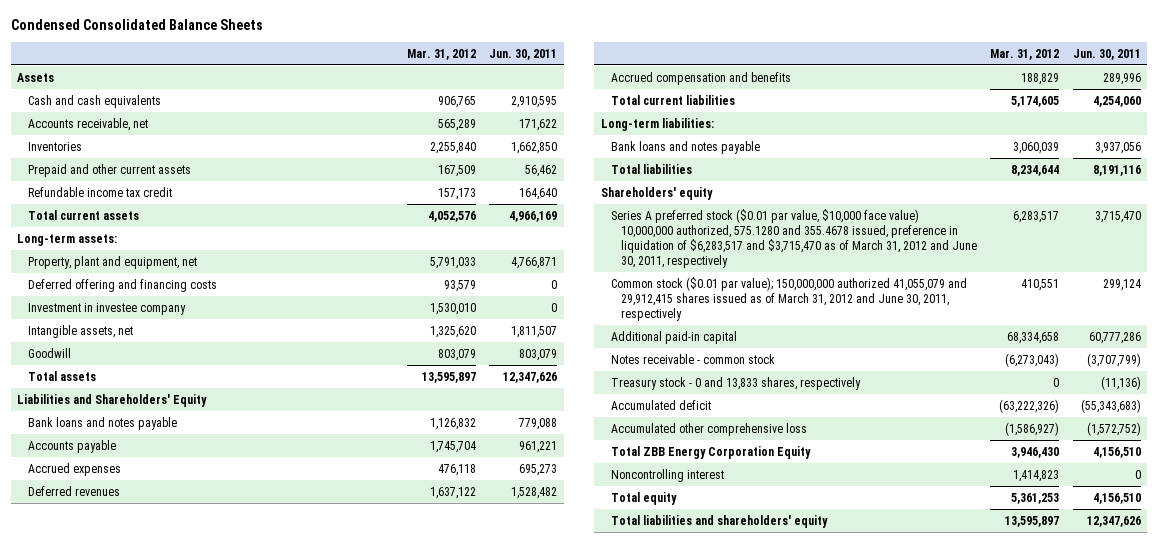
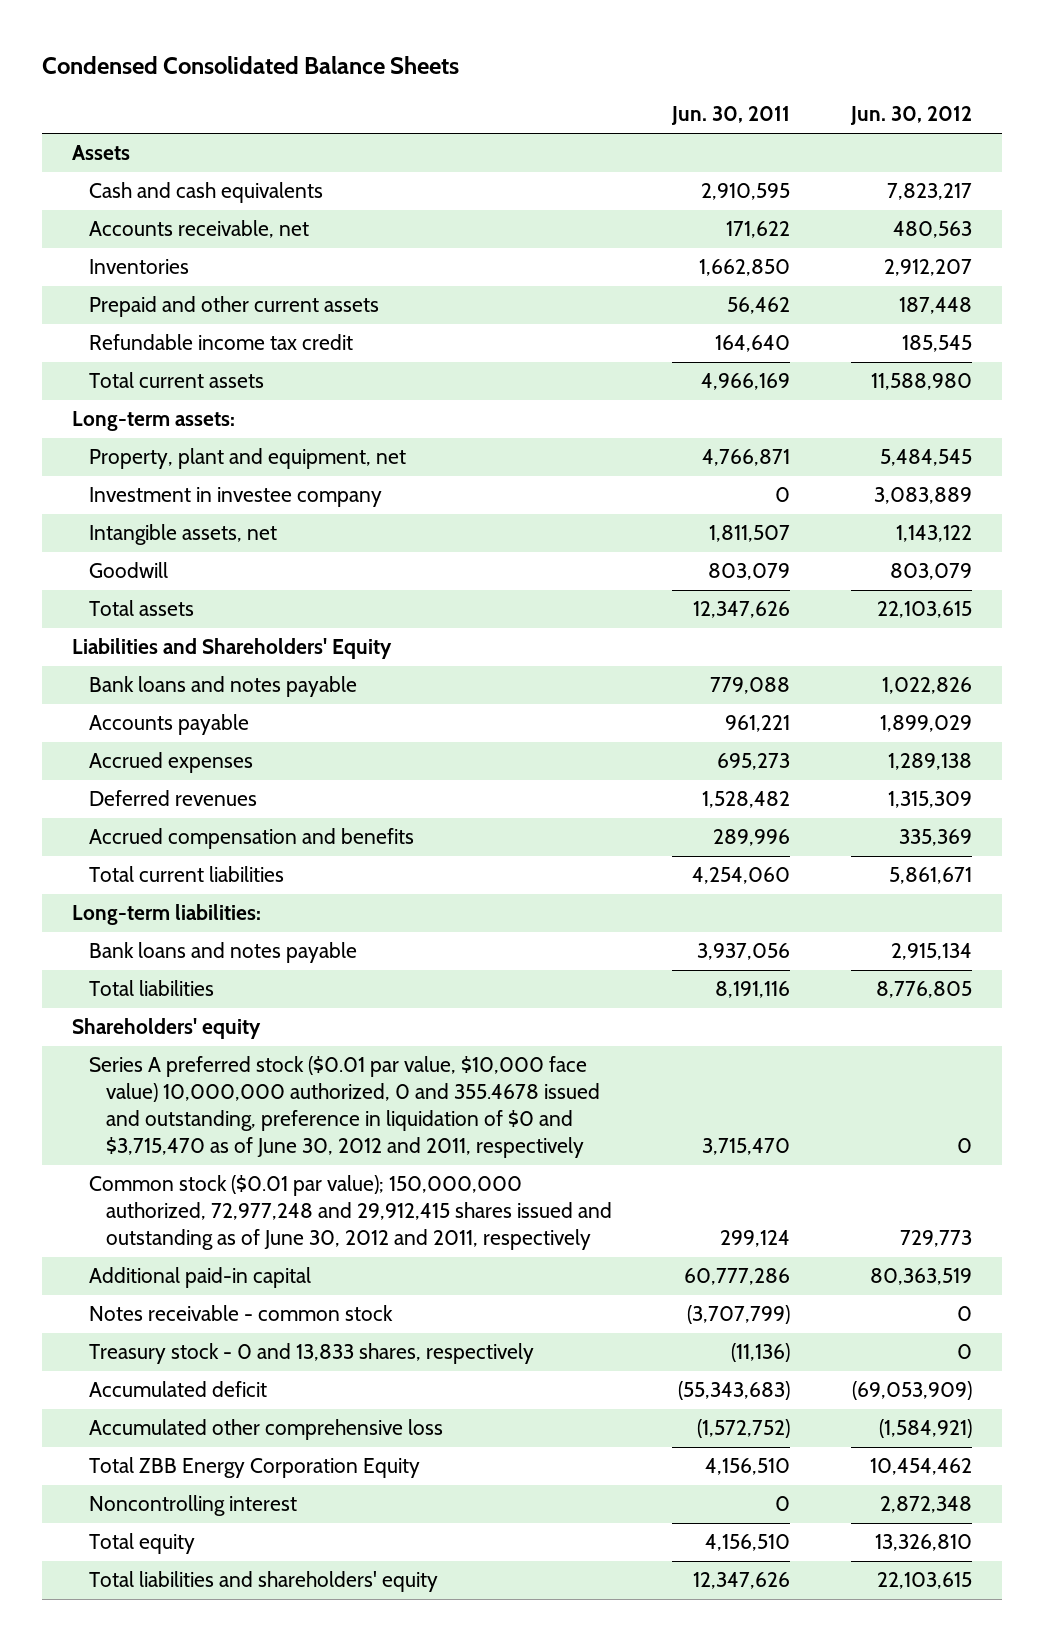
[406,48,476,60] Mar. 31, 2012 -> none
none -> [849,106,972,126] Jun. 30, 2012
[27,278,217,292] Deferred offering and financing costs -> none
[611,208,978,268] Series A preferred stock ($0.01 par value, $10,000 face value) 10,000,000 authorized, 575.1280 and 355.4678 issued, preference in liquidation of $6,283,517 and $3,715,470 as of March 31, 2012 and June 30, 2011, respectively -> [88,1056,600,1159] Series A preferred stock ($0.01 par value, $10,000 face value) 10,000,000 authorized, 0 and 355.4678 issued and outstanding, preference in liquidation of $0 and $3,715,470 as of June 30, 2012 and 2011, respectively
[611,276,968,321] Common stock ($0.01 par value); 150,000,000 authorized 41,055,079 and 29,912,415 shares issued as of March 31, 2012 and June 30, 2011, respectively -> [88,1175,612,1251] Common stock ($0.01 par value); 150,000,000 authorized, 72,977,248 and 29,912,415 shares issued and outstanding as of June 30, 2012 and 2011, respectively

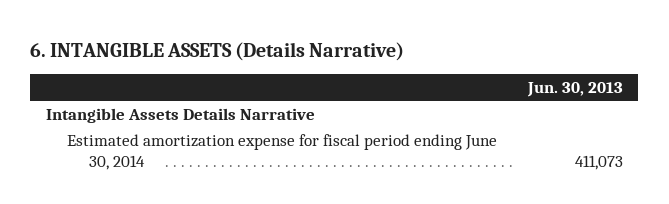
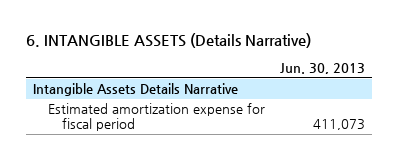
[67,133,498,171] Estimated amortization expense for fiscal period ending June 30, 2014 -> [47,103,265,132] Estimated amortization expense for fiscal period

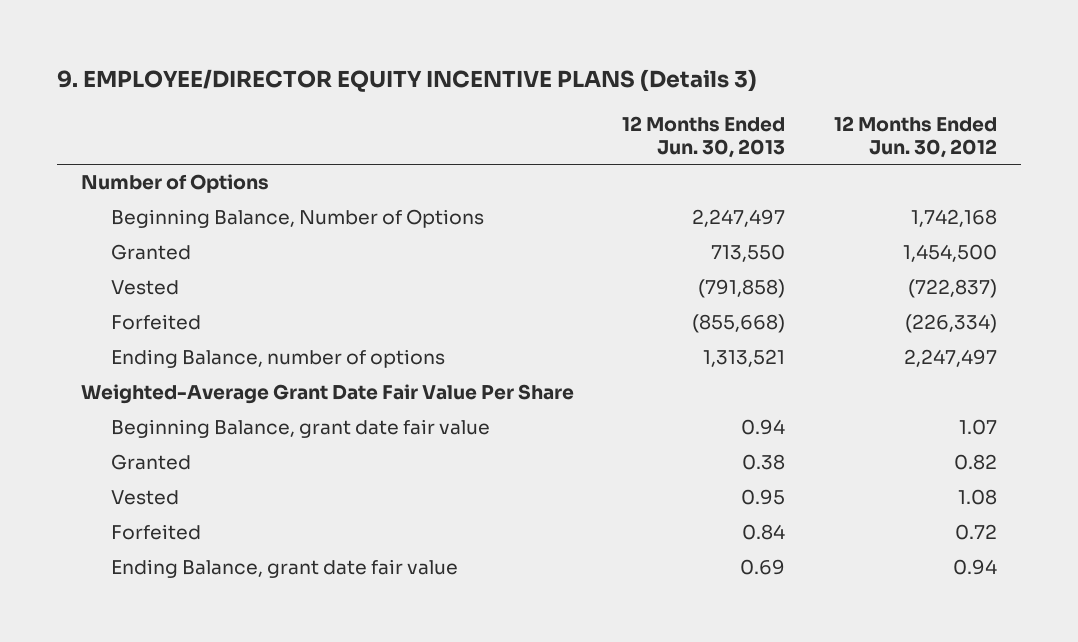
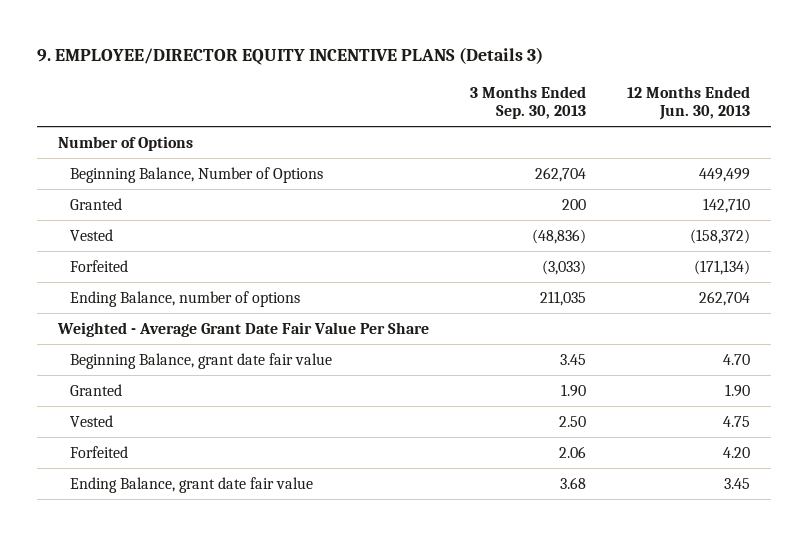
[833,115,997,158] 12 Months Ended Jun. 30, 2012 -> none
none -> [469,85,586,120] 3 Months Ended Sep. 30, 2013
[692,209,786,228] 2,247,497 -> [698,167,750,182] 449,499
[711,244,786,263] 713,550 -> [702,197,750,213] 142,710
[698,279,786,299] (791,858) -> [689,228,750,244] (158,372)
[692,314,786,334] (855,668) -> [693,259,750,275] (171,134)
[703,349,786,368] 1,313,521 -> [698,290,750,306] 262,704
[81,384,575,405] Weighted-Average Grant Date Fair Value Per Share -> [56,321,429,337] Weighted - Average Grant Date Fair Value Per Share
[741,419,786,436] 0.94 -> [722,353,750,365] 4.70
[742,454,786,471] 0.38 -> [724,383,750,397] 1.90
[741,489,786,506] 0.95 -> [722,415,750,427] 4.75
[742,524,786,541] 0.84 -> [722,446,750,458] 4.20
[740,559,786,576] 0.69 -> [723,477,750,489] 3.45

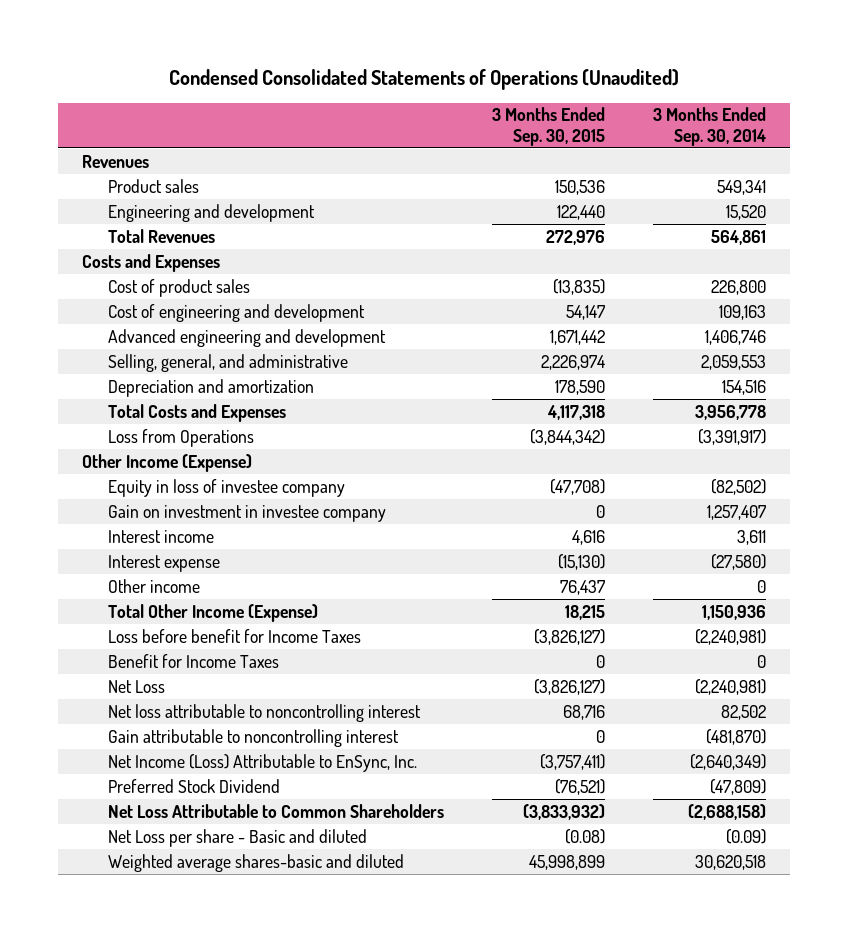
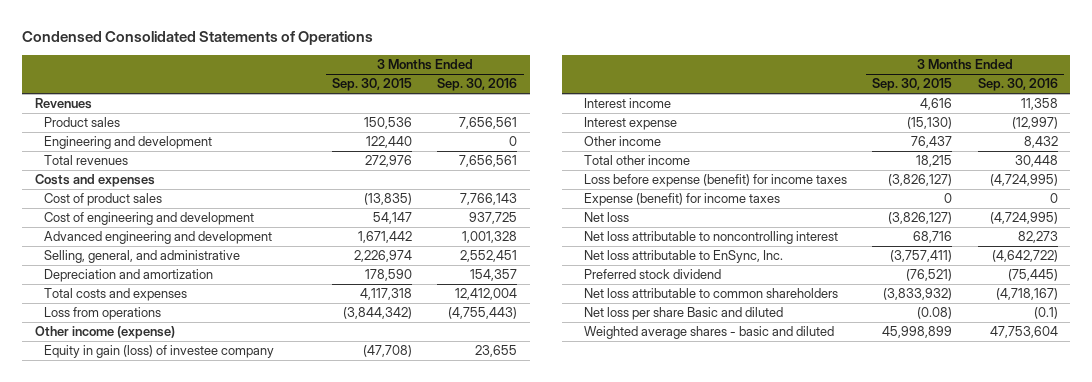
[169,69,680,91] Condensed Consolidated Statements of Operations (Unaudited) -> [21,30,373,45] Condensed Consolidated Statements of Operations
[653,107,767,146] 3 Months Ended Sep. 30, 2014 -> none
none -> [437,78,518,92] Sep. 30, 2016
[108,228,216,243] Total Revenues -> [43,155,128,166] Total revenues
[81,253,220,272] Costs and Expenses -> [34,174,155,188] Costs and expenses
[108,504,387,522] Gain on investment in investee company -> none
[108,403,287,422] Total Costs and Expenses -> [43,288,187,302] Total costs and expenses
[108,428,255,447] Loss from Operations -> [43,307,161,321] Loss from operations
[81,453,252,472] Other Income (Expense) -> [34,326,175,340] Other income (expense)
[108,478,346,497] Equity in loss of investee company -> [43,345,274,359] Equity in gain (loss) of investee company
[108,603,319,622] Total Other Income (Expense) -> [583,155,690,166] Total other income
[108,628,362,643] Loss before benefit for Income Taxes -> [583,174,847,188] Loss before expense (benefit) for income taxes
[108,653,280,668] Benefit for Income Taxes -> [583,193,780,207] Expense (benefit) for income taxes
[108,679,166,693] Net Loss -> [583,212,629,223] Net loss
[108,728,400,747] Gain attributable to noncontrolling interest -> none
[108,753,418,772] Net Income (Loss) Attributable to EnSync, Inc. -> [583,250,783,264] Net loss attributable to EnSync, Inc.
[108,778,281,793] Preferred Stock Dividend -> [583,269,721,280] Preferred stock dividend
[108,803,445,818] Net Loss Attributable to Common Shareholders -> [583,288,838,299] Net loss attributable to common shareholders
[108,828,368,847] Net Loss per share - Basic and diluted -> [583,307,783,321] Net loss per share Basic and diluted
[108,853,405,872] Weighted average shares-basic and diluted -> [583,326,834,340] Weighted average shares - basic and diluted

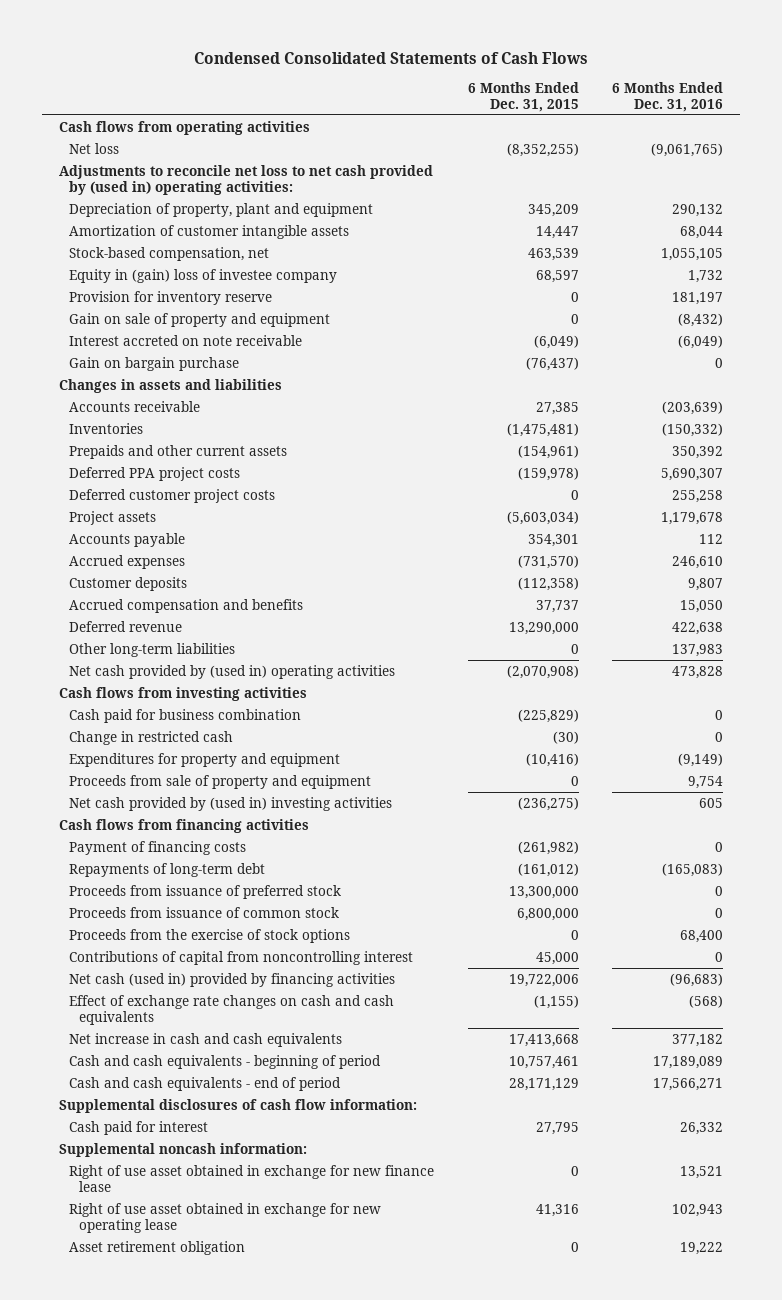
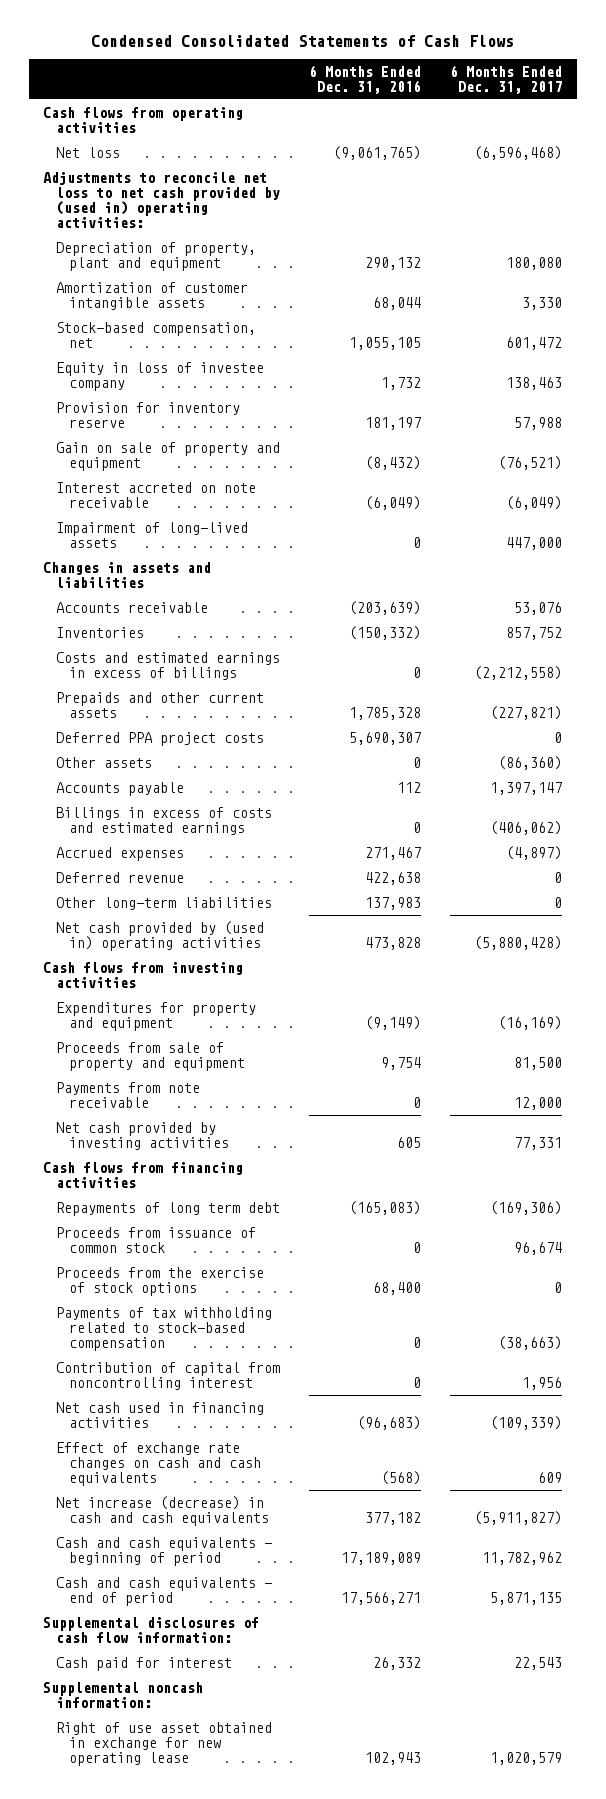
[467,81,579,112] 6 Months Ended Dec. 31, 2015 -> none
none -> [450,64,563,94] 6 Months Ended Dec. 31, 2017
[69,268,338,283] Equity in (gain) loss of investee company -> [56,361,265,391] Equity in loss of investee company
[69,356,240,371] Gain on bargain purchase -> none
none -> [56,521,249,548] Impairment of long-lived assets
none -> [56,651,281,680] Costs and estimated earnings in excess of billings
[672,445,724,459] 350,392 -> [349,706,422,720] 1,785,328
[69,488,276,503] Deferred customer project costs -> none
[69,510,157,525] Project assets -> none
none -> [56,756,153,768] Other assets
[69,576,188,591] Customer deposits -> none
[69,598,304,613] Accrued compensation and benefits -> none
none -> [56,806,273,835] Billings in excess of costs and estimated earnings
[672,555,724,569] 246,610 -> [365,846,422,860] 271,467
[69,708,302,723] Cash paid for business combination -> none
[69,730,234,745] Change in restricted cash -> none
none -> [56,1081,201,1108] Payments from note receivable
[69,796,393,811] Net cash provided by (used in) investing activities -> [56,1121,230,1150] Net cash provided by investing activities
[69,840,247,855] Payment of financing costs -> none
[69,884,342,899] Proceeds from issuance of preferred stock -> none
[69,862,266,877] Repayments of long-term debt -> [56,1201,281,1216] Repayments of long term debt
none -> [56,1306,273,1352] Payments of tax withholding related to stock-based compensation
[69,950,414,965] Contributions of capital from noncontrolling interest -> [56,1361,281,1390] Contribution of capital from noncontrolling interest
[69,972,396,987] Net cash (used in) provided by financing activities -> [56,1401,265,1428] Net cash used in financing activities
[69,1032,343,1047] Net increase in cash and cash equivalents -> [56,1495,270,1526] Net increase (decrease) in cash and cash equivalents
[69,1164,435,1192] Right of use asset obtained in exchange for new finance lease -> none
[69,1240,246,1255] Asset retirement obligation -> none

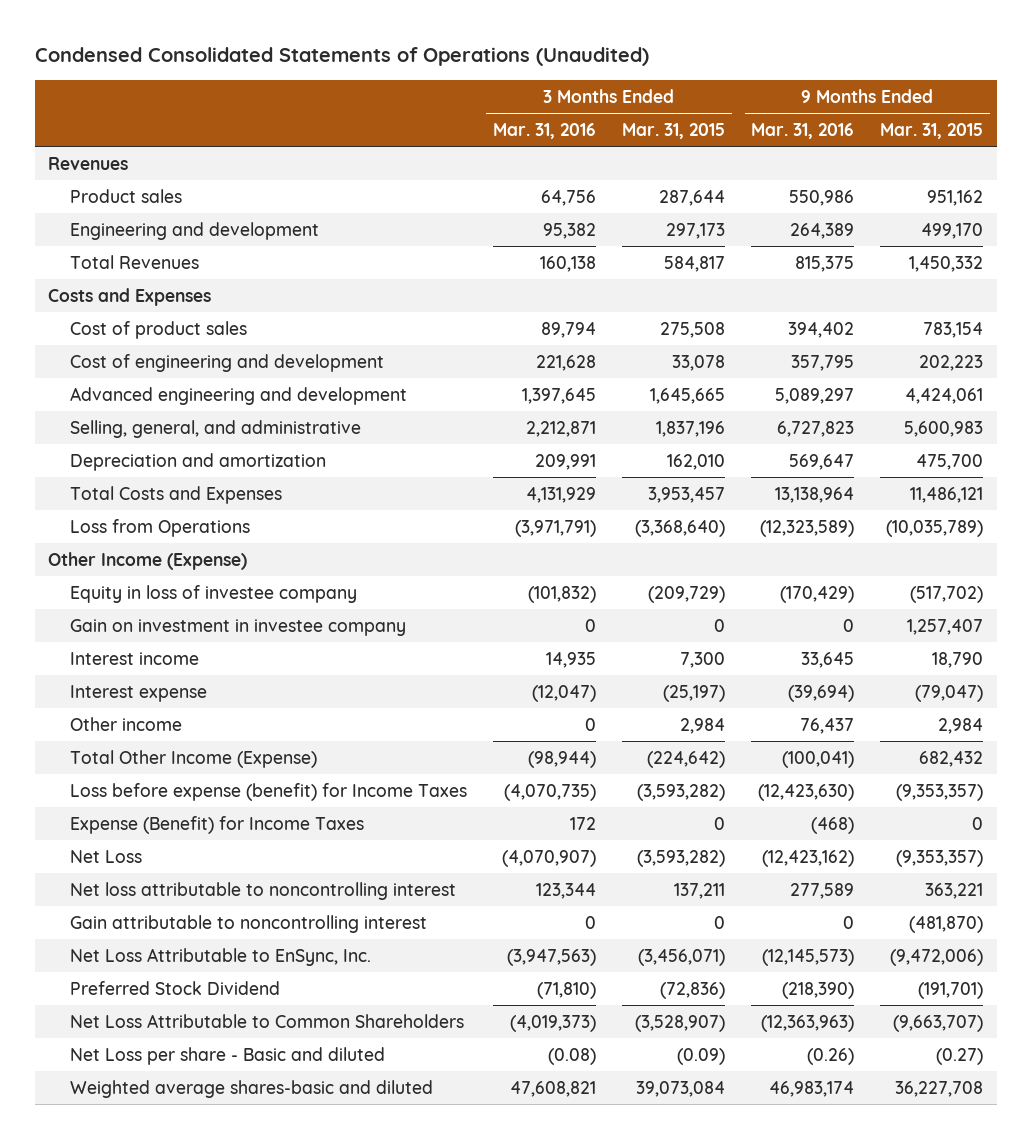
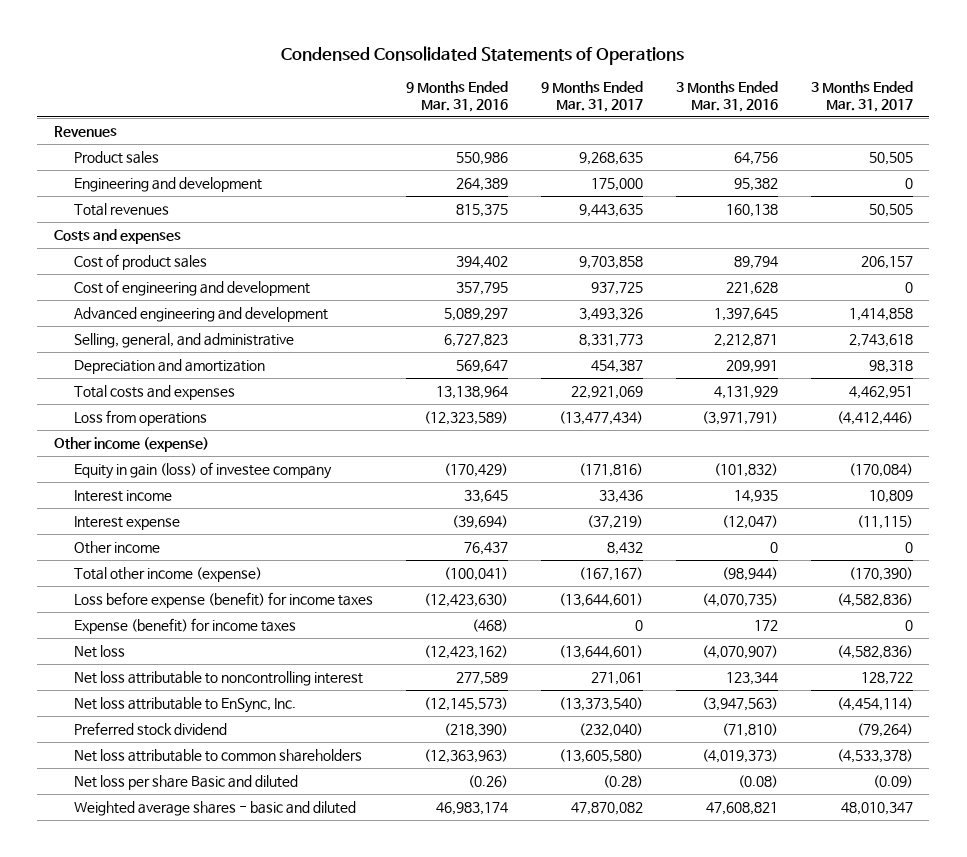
[35,47,650,67] Condensed Consolidated Statements of Operations (Unaudited) -> [281,45,685,65] Condensed Consolidated Statements of Operations
[622,122,726,139] Mar. 31, 2015 -> none
[880,122,984,139] Mar. 31, 2015 -> none
none -> [540,80,643,112] 9 Months Ended Mar. 31, 2017
none -> [810,80,913,112] 3 Months Ended Mar. 31, 2017
[69,254,199,269] Total Revenues -> [73,202,169,216] Total revenues
[48,287,212,306] Costs and Expenses -> [53,228,181,244] Costs and expenses
[69,618,406,636] Gain on investment in investee company -> none
[69,485,282,504] Total Costs and Expenses -> [73,384,235,400] Total costs and expenses
[69,518,250,537] Loss from Operations -> [73,409,207,426] Loss from operations
[48,551,248,570] Other Income (Expense) -> [53,436,209,452] Other income (expense)
[69,584,357,603] Equity in loss of investee company -> [73,461,332,479] Equity in gain (loss) of investee company
[69,749,317,768] Total Other Income (Expense) -> [73,566,262,582] Total other income (expense)
[69,782,467,801] Loss before expense (benefit) for Income Taxes -> [73,591,373,608] Loss before expense (benefit) for income taxes
[69,815,364,834] Expense (Benefit) for Income Taxes -> [73,617,296,634] Expense (benefit) for income taxes
[69,849,142,863] Net Loss -> [73,644,125,658] Net loss
[69,914,427,933] Gain attributable to noncontrolling interest -> none
[69,947,371,966] Net Loss Attributable to EnSync, Inc. -> [73,696,296,713] Net loss attributable to EnSync, Inc.
[69,980,280,995] Preferred Stock Dividend -> [73,721,227,736] Preferred stock dividend
[69,1013,464,1028] Net Loss Attributable to Common Shareholders -> [73,748,362,762] Net loss attributable to common shareholders
[69,1046,385,1065] Net Loss per share - Basic and diluted -> [73,774,298,790] Net loss per share Basic and diluted
[69,1079,433,1098] Weighted average shares-basic and diluted -> [73,800,356,816] Weighted average shares - basic and diluted

